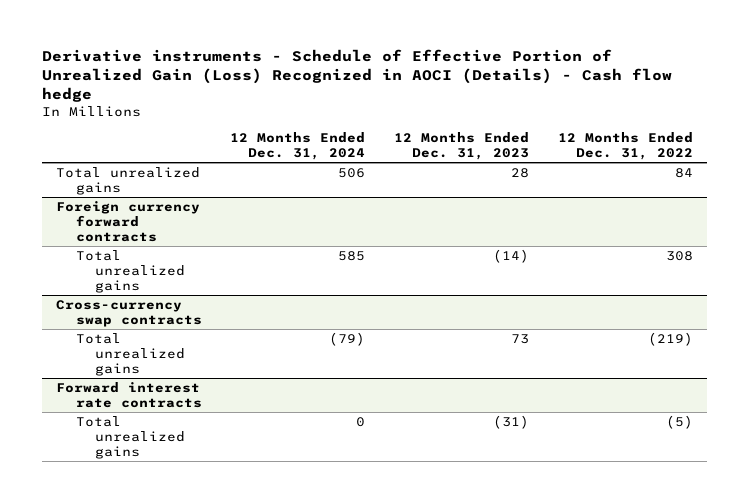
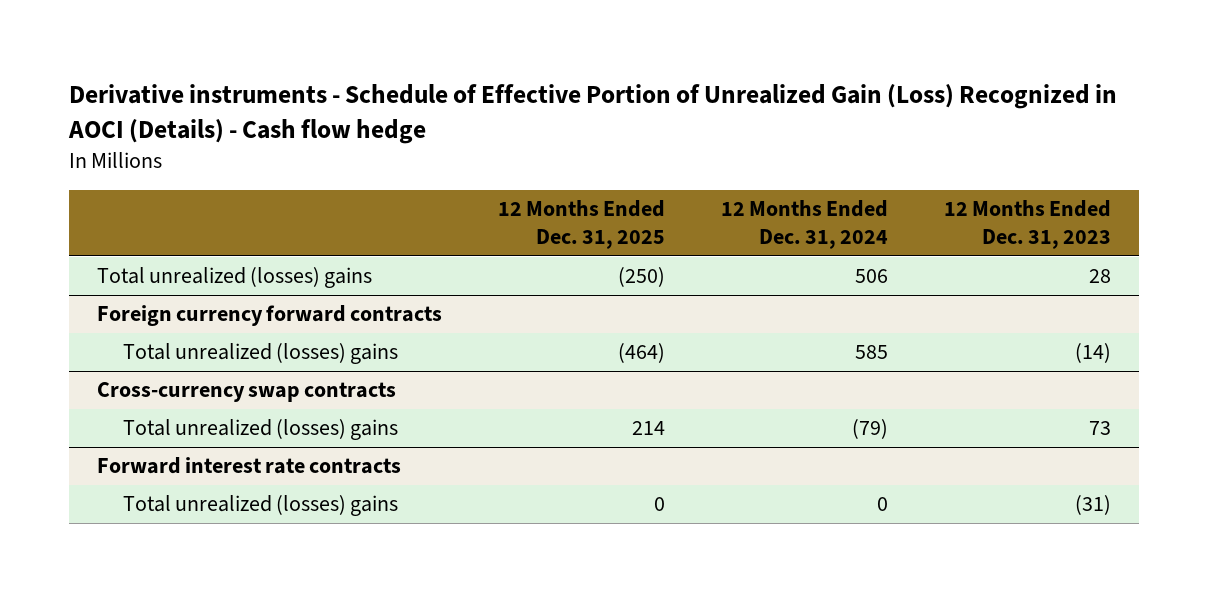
[557,132,693,161] 12 Months Ended Dec. 31, 2022 -> none
none -> [497,200,665,250] 12 Months Ended Dec. 31, 2025
[56,166,201,195] Total unrealized gains -> [96,267,372,289] Total unrealized (losses) gains
[75,249,185,293] Total unrealized gains -> [123,343,399,365] Total unrealized (losses) gains
[75,332,185,376] Total unrealized gains -> [123,419,399,441] Total unrealized (losses) gains
[75,415,185,459] Total unrealized gains -> [123,495,399,517] Total unrealized (losses) gains

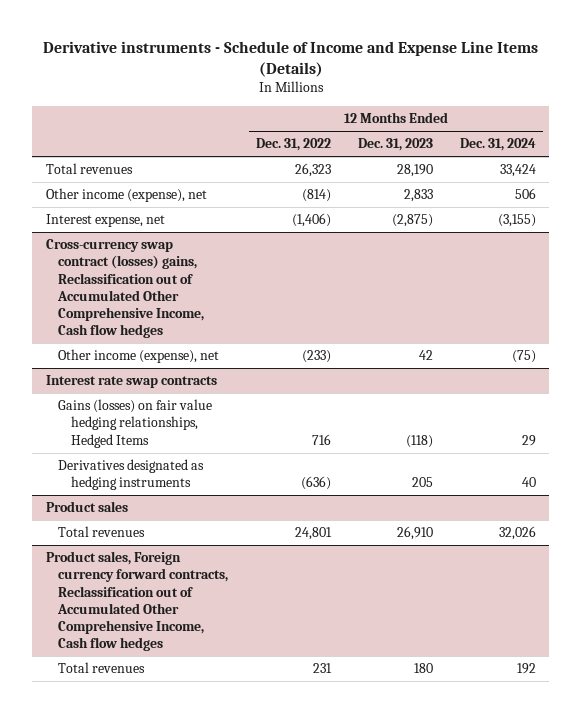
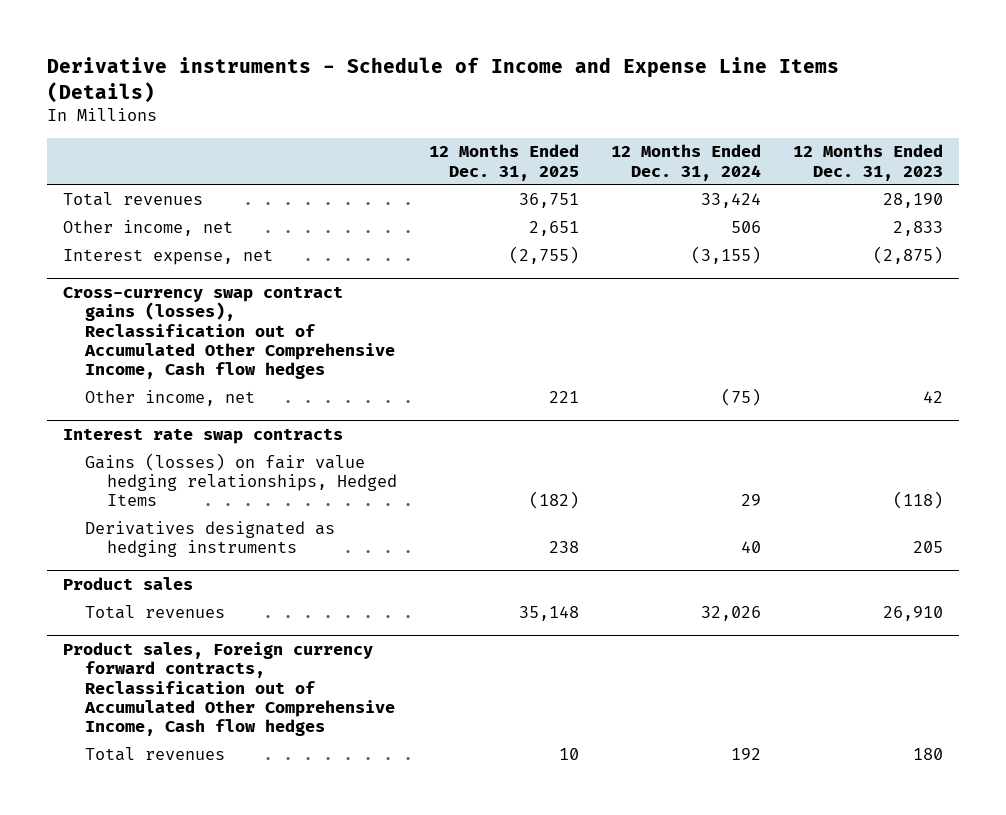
[255,138,331,152] Dec. 31, 2022 -> none
none -> [429,144,580,181] 12 Months Ended Dec. 31, 2025
[45,188,207,203] Other income (expense), net -> [62,219,233,236] Other income, net
[45,239,205,339] Cross-currency swap contract (losses) gains, Reclassification out of Accumulated Other Comprehensive Income, Cash flow hedges -> [62,286,396,380] Cross-currency swap contract gains (losses), Reclassification out of Accumulated Other Comprehensive Income, Cash flow hedges
[58,349,220,364] Other income (expense), net -> [85,389,256,406] Other income, net

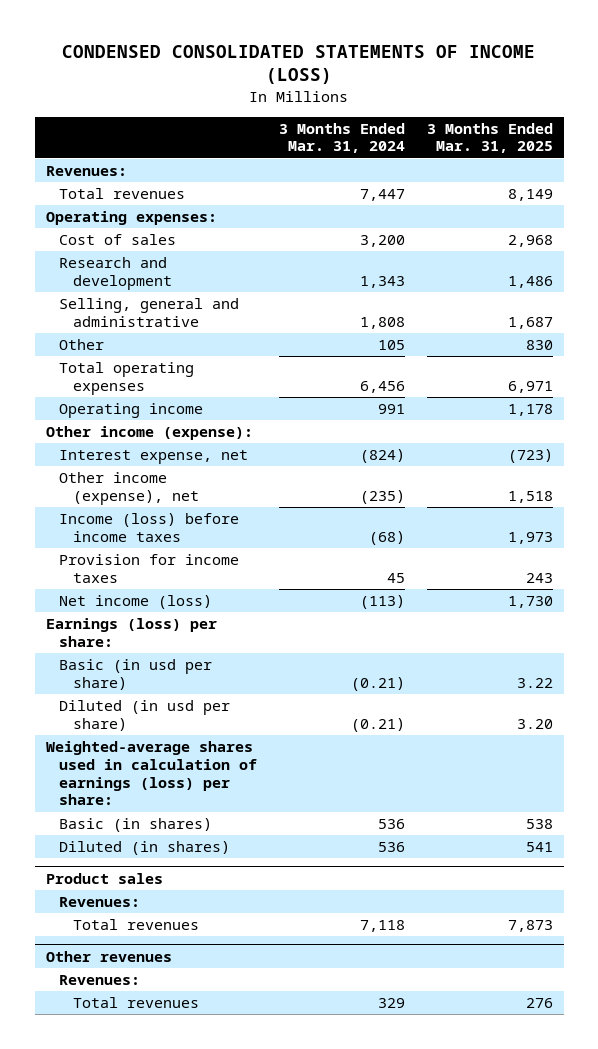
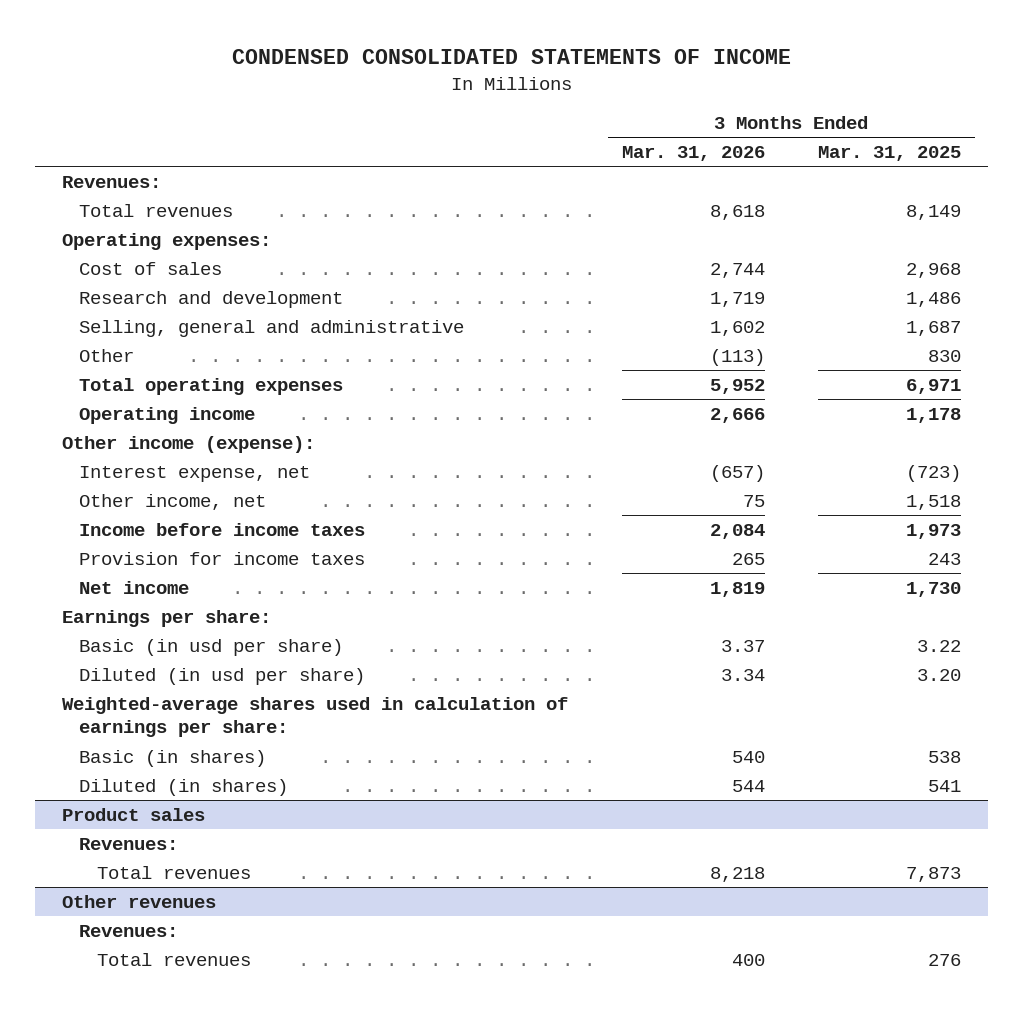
[62,44,536,85] CONDENSED CONSOLIDATED STATEMENTS OF INCOME (LOSS) -> [231,49,791,65] CONDENSED CONSOLIDATED STATEMENTS OF INCOME
[278,122,405,154] 3 Months Ended Mar. 31, 2024 -> none
none -> [621,146,765,162] Mar. 31, 2026
[59,471,199,505] Other income (expense), net -> [79,493,267,510] Other income, net
[59,512,240,542] Income (loss) before income taxes -> [79,522,366,536] Income before income taxes
[59,594,213,609] Net income (loss) -> [79,580,190,594] Net income
[45,617,217,647] Earnings (loss) per share: -> [61,609,271,627] Earnings per share:
[45,740,258,806] Weighted-average shares used in calculation of earnings (loss) per share: -> [61,696,568,738] Weighted-average shares used in calculation of earnings per share:

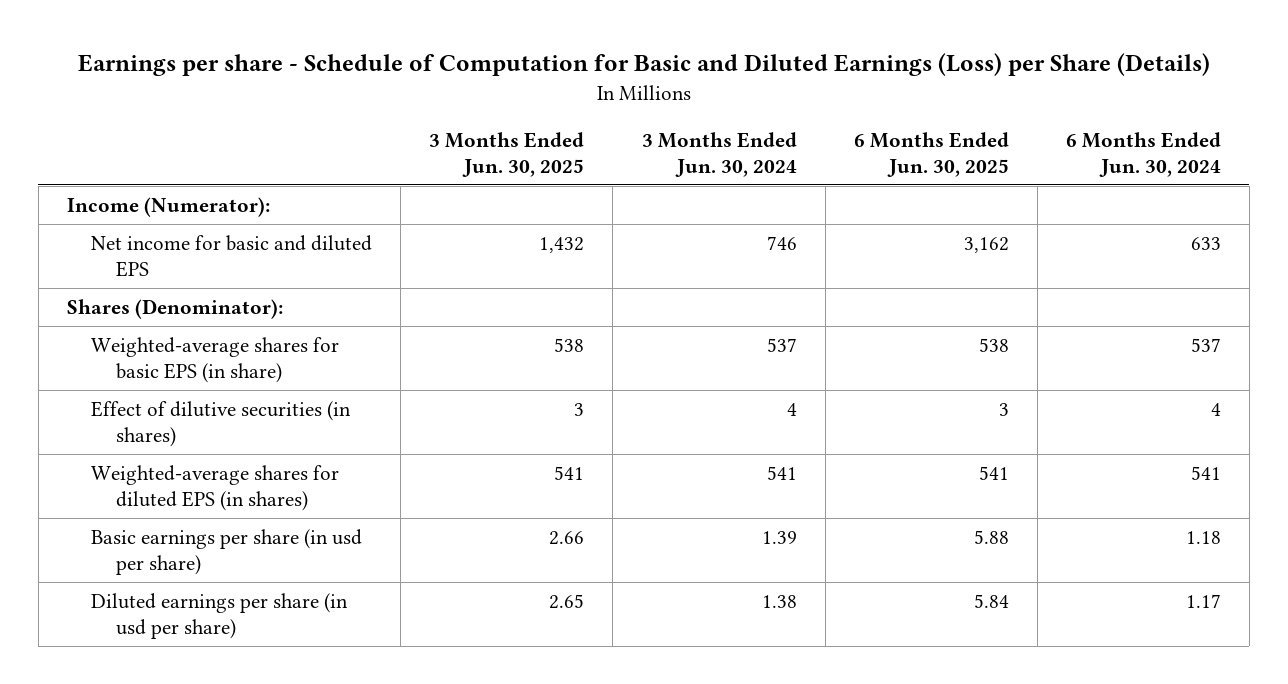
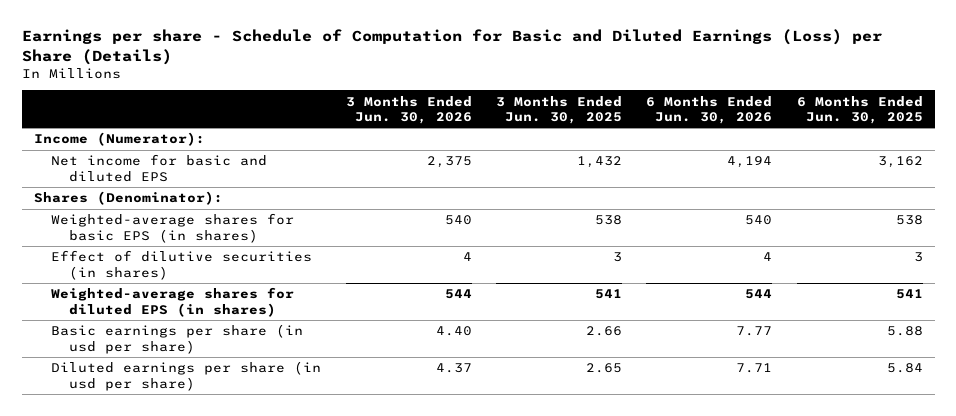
[641,132,797,177] 3 Months Ended Jun. 30, 2024 -> none
[1065,132,1221,177] 6 Months Ended Jun. 30, 2024 -> none
none -> [345,95,472,124] 3 Months Ended Jun. 30, 2026
none -> [646,95,773,124] 6 Months Ended Jun. 30, 2026
[91,336,340,383] Weighted-average shares for basic EPS (in share) -> [51,213,295,243] Weighted-average shares for basic EPS (in shares)

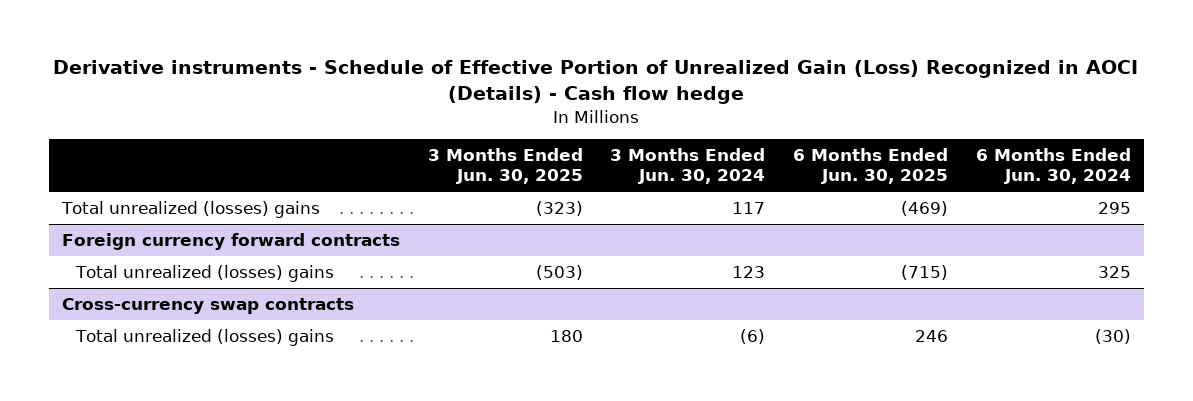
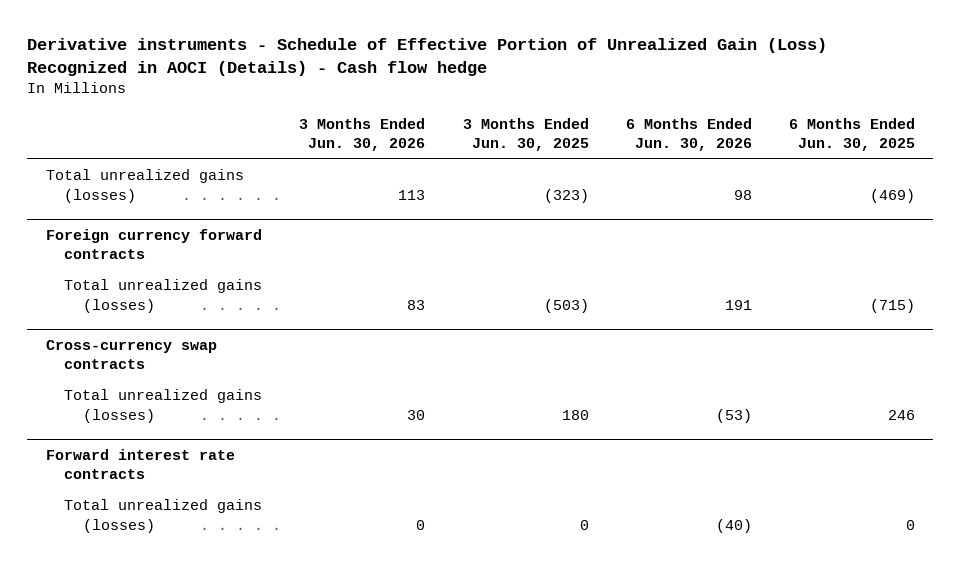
[610,148,766,185] 3 Months Ended Jun. 30, 2024 -> none
[975,148,1131,185] 6 Months Ended Jun. 30, 2024 -> none
none -> [299,117,426,152] 3 Months Ended Jun. 30, 2026
none -> [625,117,752,152] 6 Months Ended Jun. 30, 2026
[61,201,321,219] Total unrealized (losses) gains -> [45,169,244,203] Total unrealized gains (losses)
[75,265,335,283] Total unrealized (losses) gains -> [64,279,263,313] Total unrealized gains (losses)
[75,329,335,347] Total unrealized (losses) gains -> [64,389,263,423] Total unrealized gains (losses)
none -> [45,449,235,480] Forward interest rate contracts
none -> [64,499,263,533] Total unrealized gains (losses)

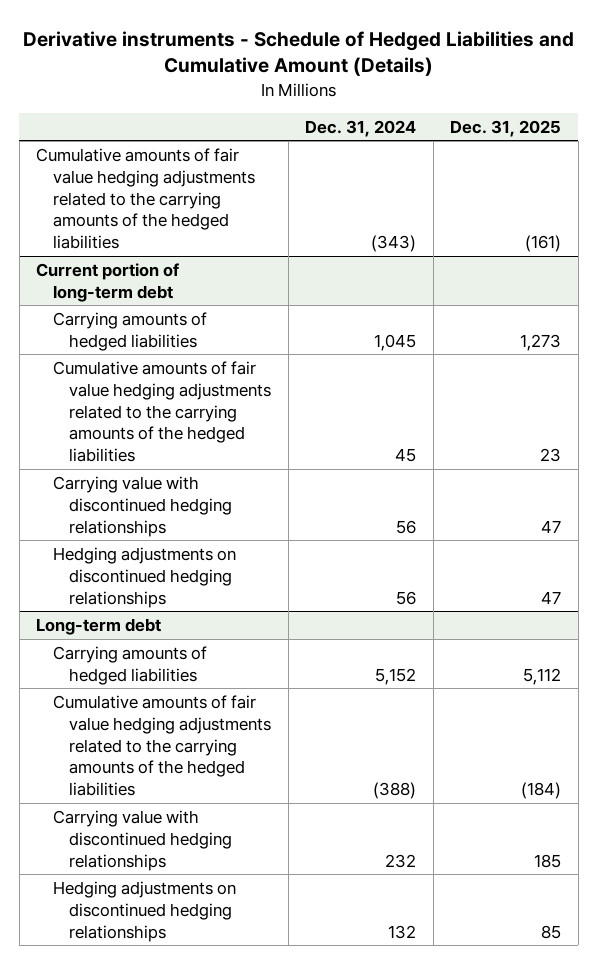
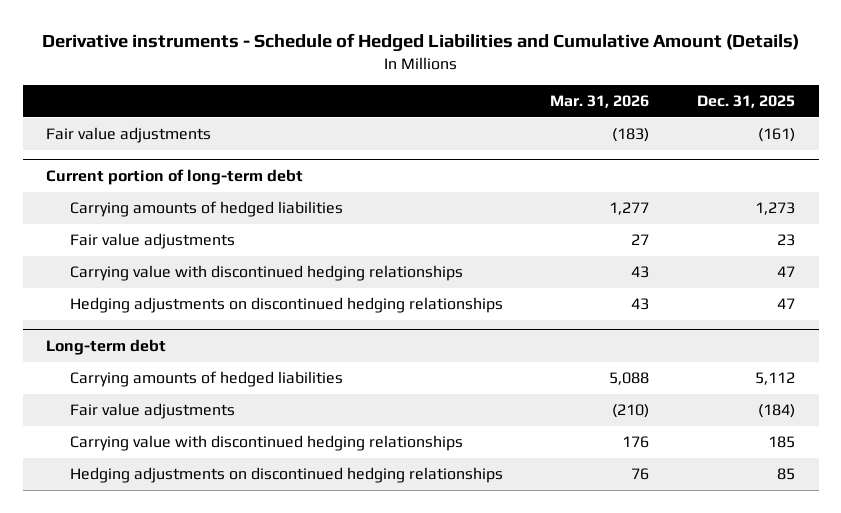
[305,119,417,137] Dec. 31, 2024 -> none
none -> [550,94,650,108] Mar. 31, 2026
[36,147,255,250] Cumulative amounts of fair value hedging adjustments related to the carrying amounts of the hedged liabilities -> [46,127,212,144] Fair value adjustments
[52,360,272,463] Cumulative amounts of fair value hedging adjustments related to the carrying amounts of the hedged liabilities -> [69,233,235,250] Fair value adjustments
[52,694,272,797] Cumulative amounts of fair value hedging adjustments related to the carrying amounts of the hedged liabilities -> [69,403,235,420] Fair value adjustments

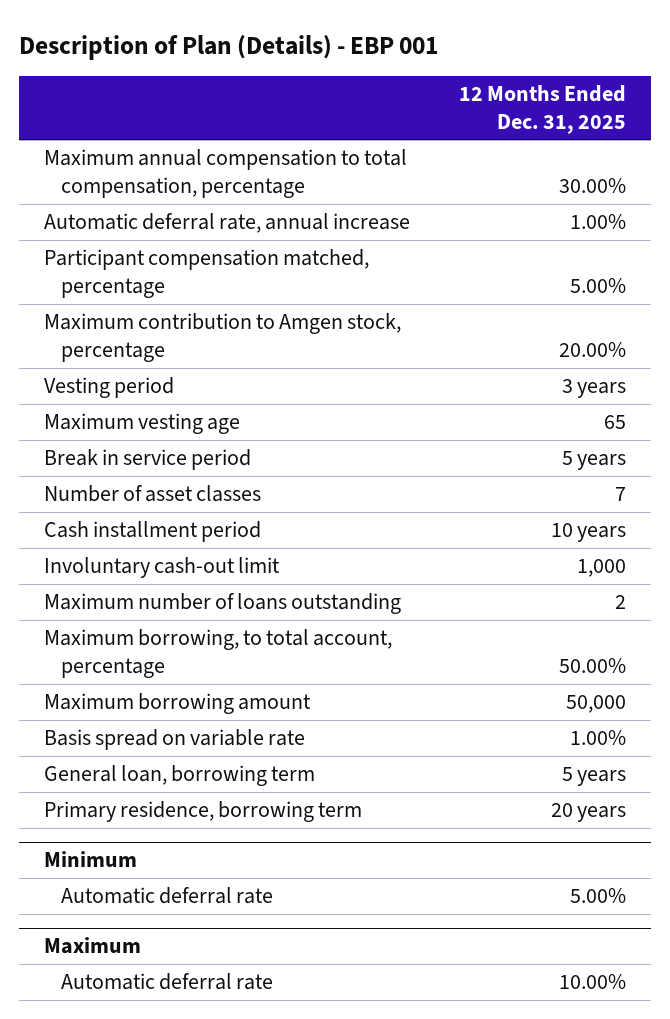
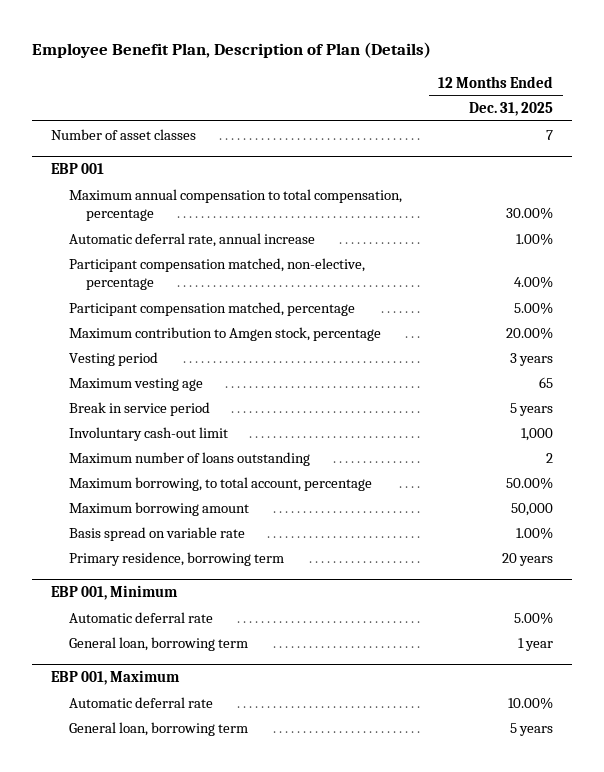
[19,34,439,60] Description of Plan (Details) - EBP 001 -> [32,42,432,59] Employee Benefit Plan, Description of Plan (Details)
[43,485,261,503] Number of asset classes -> [50,128,196,140] Number of asset classes
none -> [50,163,104,175] EBP 001
none -> [68,257,365,291] Participant compensation matched, non-elective, percentage
[43,521,261,543] Cash installment period -> none
[43,765,315,787] General loan, borrowing term -> none
[43,851,137,868] Minimum -> none
none -> [50,585,178,601] EBP 001, Minimum
[43,937,141,955] Maximum -> none
none -> [68,636,248,651] General loan, borrowing term
none -> [50,670,180,686] EBP 001, Maximum
none -> [68,721,248,736] General loan, borrowing term

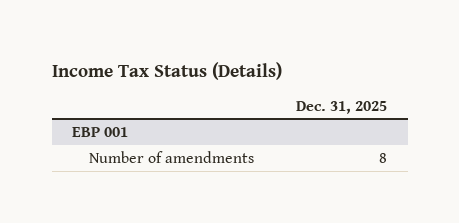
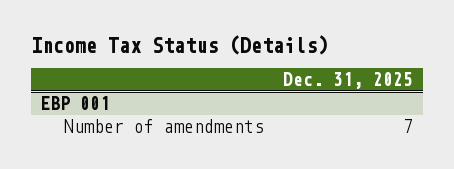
[378,152,387,163] 8 -> [403,119,414,134] 7

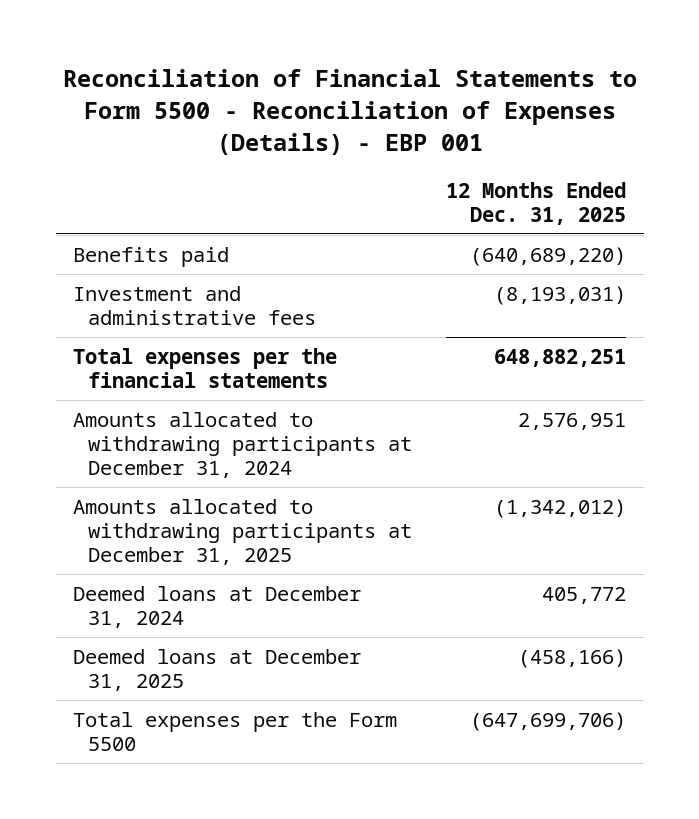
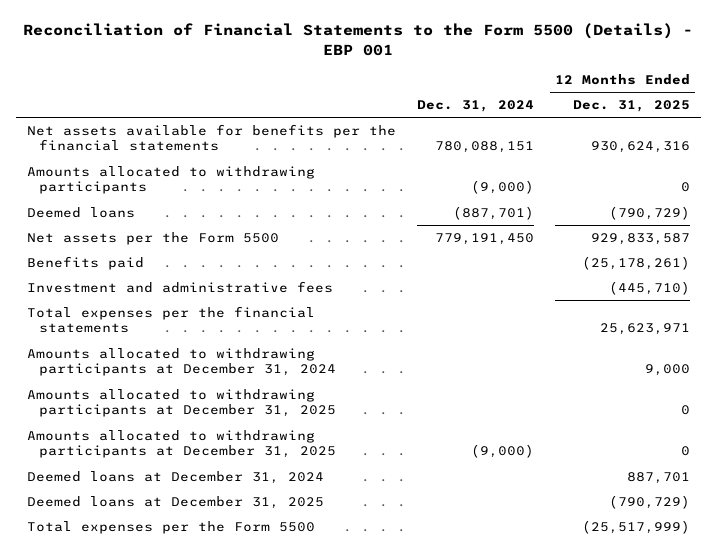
[62,69,637,155] Reconciliation of Financial Statements to Form 5500 - Reconciliation of Expenses (Details) - EBP 001 -> [23,23,694,56] Reconciliation of Financial Statements to the Form 5500 (Details) - EBP 001
none -> [416,100,534,113] Dec. 31, 2024
none -> [26,123,396,152] Net assets available for benefits per the financial statements
none -> [26,165,315,195] Amounts allocated to withdrawing participants
none -> [26,206,135,218] Deemed loans
none -> [26,231,279,245] Net assets per the Form 5500
[470,246,627,266] (640,689,220) -> [582,255,691,270] (25,178,261)
[494,285,627,305] (8,193,031) -> [609,280,691,295] (445,710)
[494,348,627,367] 648,882,251 -> [600,323,691,336] 25,623,971
[518,412,627,430] 2,576,951 -> [645,364,691,377] 9,000
[494,498,627,518] (1,342,012) -> [681,405,691,416] 0
none -> [26,429,336,459] Amounts allocated to withdrawing participants at December 31, 2025
[542,586,627,604] 405,772 -> [627,471,691,484] 887,701
[518,648,627,668] (458,166) -> [609,494,691,509] (790,729)
[470,711,627,731] (647,699,706) -> [582,519,691,534] (25,517,999)

